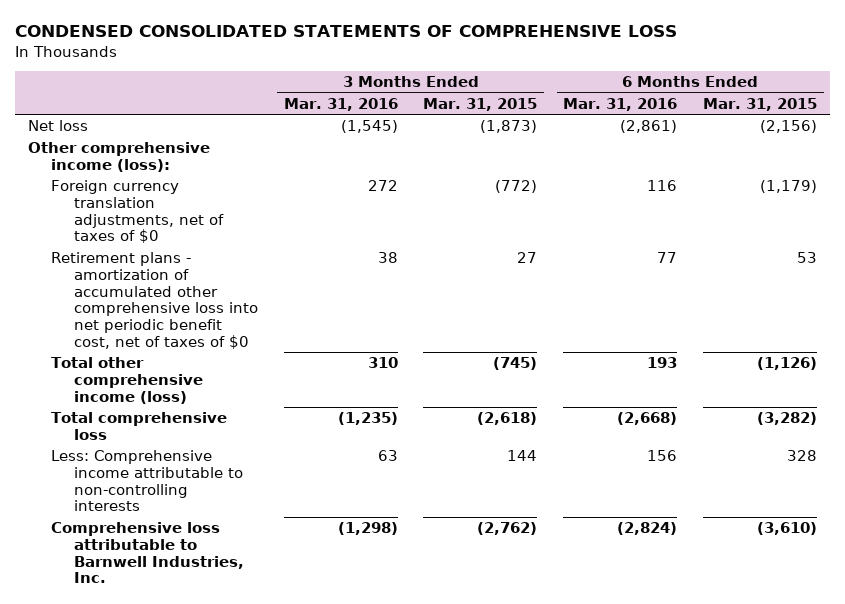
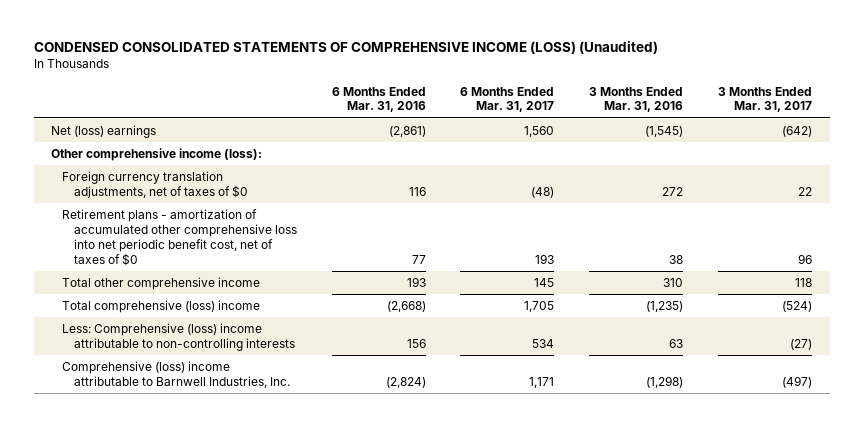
[15,25,678,38] CONDENSED CONSOLIDATED STATEMENTS OF COMPREHENSIVE LOSS -> [33,41,658,55] CONDENSED CONSOLIDATED STATEMENTS OF COMPREHENSIVE INCOME (LOSS) (Unaudited)
[423,97,538,111] Mar. 31, 2015 -> none
[703,97,818,111] Mar. 31, 2015 -> none
none -> [460,86,555,113] 6 Months Ended Mar. 31, 2017
none -> [718,86,813,113] 3 Months Ended Mar. 31, 2017
[28,120,89,132] Net loss -> [51,124,157,138] Net (loss) earnings
[50,357,203,404] Total other comprehensive income (loss) -> [62,276,261,290] Total other comprehensive income
[50,412,227,440] Total comprehensive loss -> [62,299,261,313] Total comprehensive (loss) income
[50,450,243,512] Less: Comprehensive income attributable to non-controlling interests -> [62,322,295,351] Less: Comprehensive (loss) income attributable to non-controlling interests
[50,522,244,584] Comprehensive loss attributable to Barnwell Industries, Inc. -> [62,360,290,388] Comprehensive (loss) income attributable to Barnwell Industries, Inc.

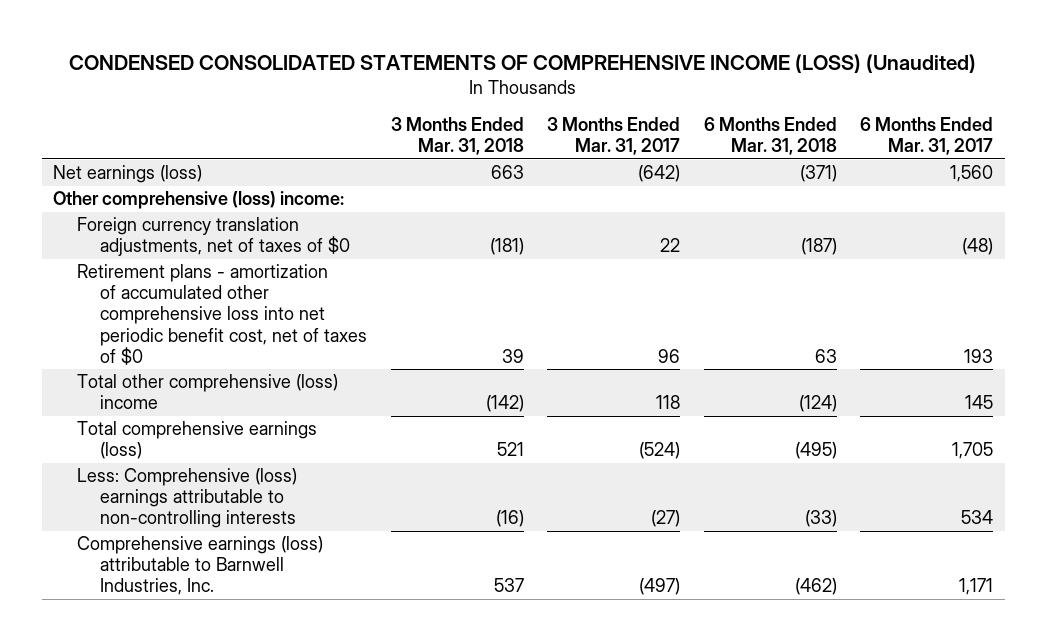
[331,86,426,113] 6 Months Ended Mar. 31, 2016 -> none
[589,86,684,113] 3 Months Ended Mar. 31, 2016 -> none
none -> [390,117,524,156] 3 Months Ended Mar. 31, 2018
none -> [703,117,837,156] 6 Months Ended Mar. 31, 2018
[51,124,157,138] Net (loss) earnings -> [53,165,203,184] Net earnings (loss)
[51,147,263,161] Other comprehensive income (loss): -> [53,191,345,210] Other comprehensive (loss) income:
[62,276,261,290] Total other comprehensive income -> [76,374,338,410] Total other comprehensive (loss) income
[62,299,261,313] Total comprehensive (loss) income -> [76,421,317,460] Total comprehensive earnings (loss)
[62,322,295,351] Less: Comprehensive (loss) income attributable to non-controlling interests -> [76,468,297,529] Less: Comprehensive (loss) earnings attributable to non-controlling interests
[62,360,290,388] Comprehensive (loss) income attributable to Barnwell Industries, Inc. -> [76,536,323,596] Comprehensive earnings (loss) attributable to Barnwell Industries, Inc.

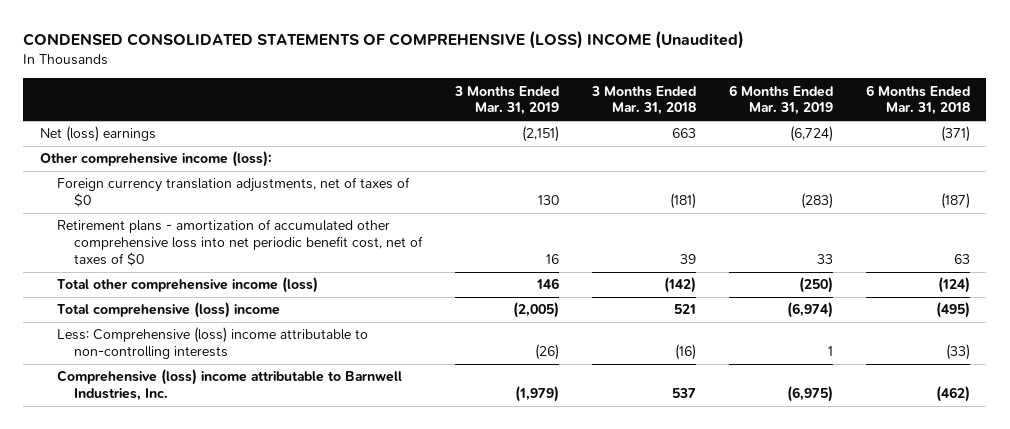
[69,53,977,73] CONDENSED CONSOLIDATED STATEMENTS OF COMPREHENSIVE INCOME (LOSS) (Unaudited) -> [23,31,745,50] CONDENSED CONSOLIDATED STATEMENTS OF COMPREHENSIVE (LOSS) INCOME (Unaudited)
[547,117,681,156] 3 Months Ended Mar. 31, 2017 -> none
[860,117,994,156] 6 Months Ended Mar. 31, 2017 -> none
none -> [453,85,559,116] 3 Months Ended Mar. 31, 2019
none -> [728,84,833,116] 6 Months Ended Mar. 31, 2019
[53,165,203,184] Net earnings (loss) -> [39,126,156,143] Net (loss) earnings
[53,191,345,210] Other comprehensive (loss) income: -> [39,151,272,168] Other comprehensive income (loss):
[76,374,338,410] Total other comprehensive (loss) income -> [56,277,318,294] Total other comprehensive income (loss)
[76,421,317,460] Total comprehensive earnings (loss) -> [56,302,280,319] Total comprehensive (loss) income
[76,468,297,529] Less: Comprehensive (loss) earnings attributable to non-controlling interests -> [56,327,368,360] Less: Comprehensive (loss) income attributable to non-controlling interests
[76,536,323,596] Comprehensive earnings (loss) attributable to Barnwell Industries, Inc. -> [56,369,402,402] Comprehensive (loss) income attributable to Barnwell Industries, Inc.

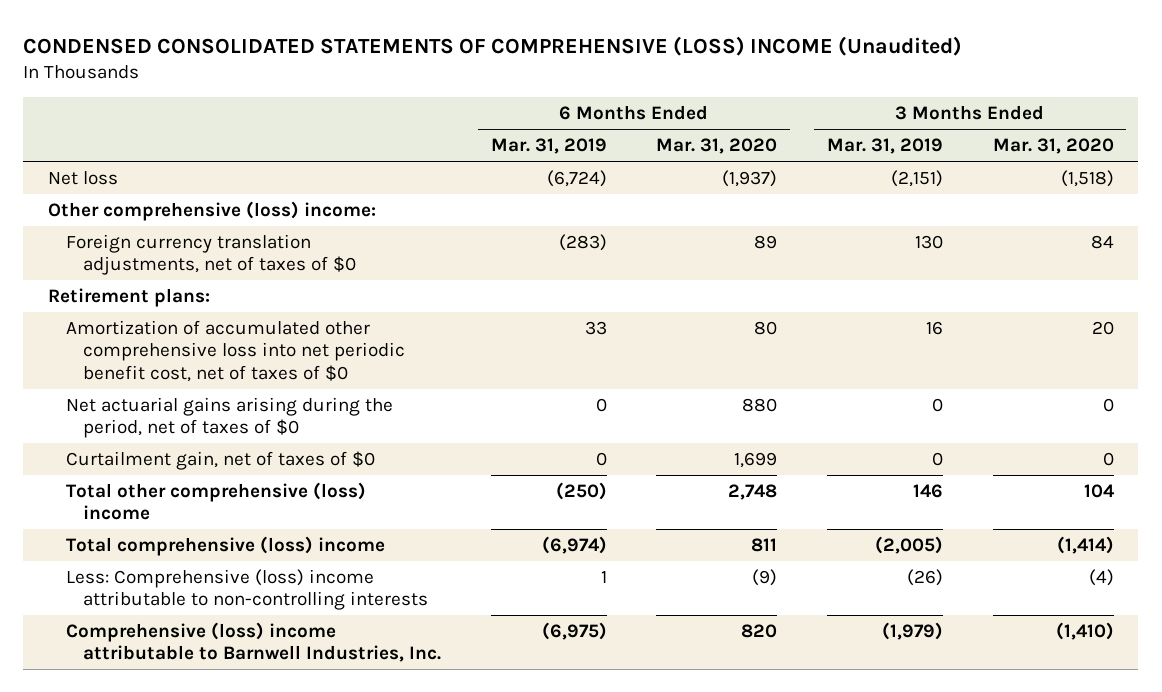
[590,85,696,116] 3 Months Ended Mar. 31, 2018 -> none
[865,84,970,116] 6 Months Ended Mar. 31, 2018 -> none
none -> [656,138,778,155] Mar. 31, 2020
none -> [992,138,1114,155] Mar. 31, 2020
[39,126,156,143] Net (loss) earnings -> [48,171,119,186] Net loss
[39,151,272,168] Other comprehensive income (loss): -> [48,201,377,222] Other comprehensive (loss) income:
none -> [48,288,211,308] Retirement plans:
[56,219,423,266] Retirement plans - amortization of accumulated other comprehensive loss into net periodic benefit cost, net of taxes of $0 -> [65,320,405,382] Amortization of accumulated other comprehensive loss into net periodic benefit cost, net of taxes of $0
none -> [65,397,393,439] Net actuarial gains arising during the period, net of taxes of $0
none -> [65,451,375,471] Curtailment gain, net of taxes of $0
[56,277,318,294] Total other comprehensive income (loss) -> [65,482,366,521] Total other comprehensive (loss) income

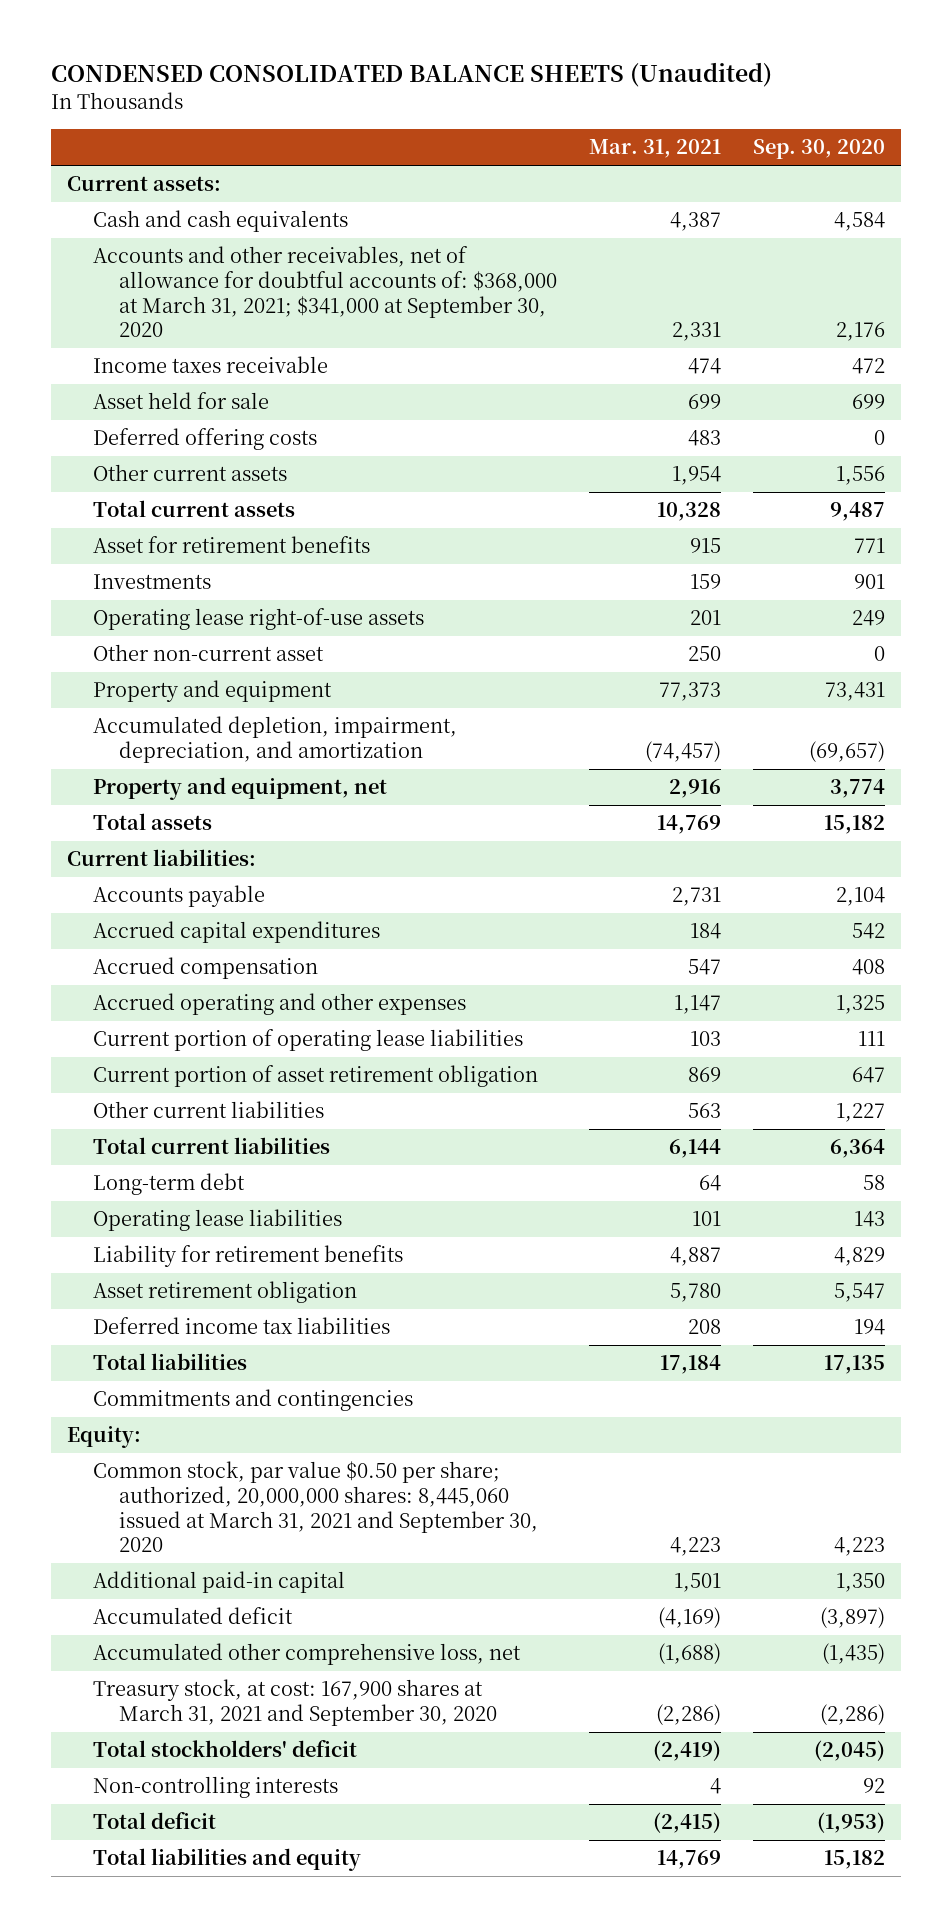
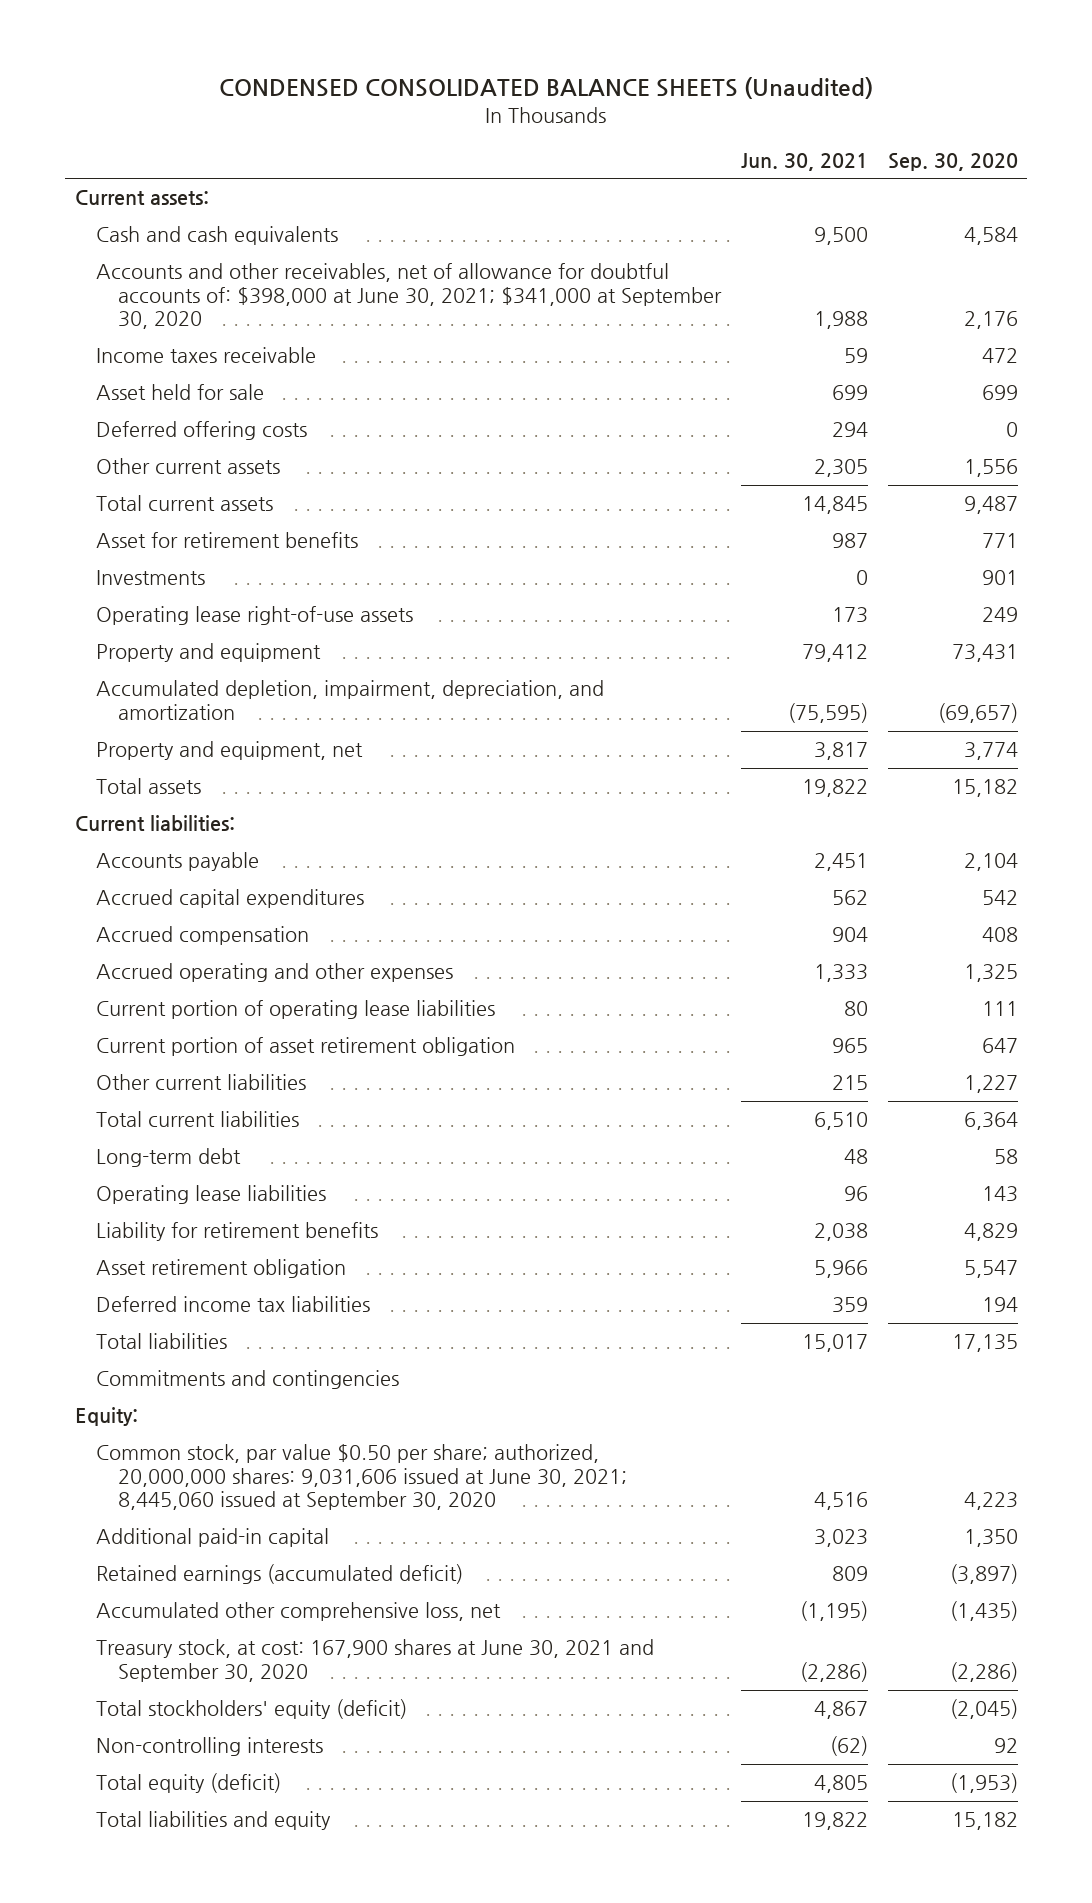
[588,139,721,159] Mar. 31, 2021 -> none
none -> [740,152,868,171] Jun. 30, 2021
[92,246,557,338] Accounts and other receivables, net of allowance for doubtful accounts of: $368,000 at March 31, 2021; $341,000 at September 30, 2020 -> [96,263,723,330] Accounts and other receivables, net of allowance for doubtful accounts of: $398,000 at June 30, 2021; $341,000 at September 30, 2020
[92,644,324,662] Other non-current asset -> none
[92,1461,538,1553] Common stock, par value $0.50 per share; authorized, 20,000,000 shares: 8,445,060 issued at March 31, 2021 and September 30, 2020 -> [96,1444,628,1511] Common stock, par value $0.50 per share; authorized, 20,000,000 shares: 9,031,606 issued at June 30, 2021; 8,445,060 issued at September 30, 2020
[92,1607,293,1625] Accumulated deficit -> [96,1564,464,1585] Retained earnings (accumulated deficit)
[92,1679,497,1727] Treasury stock, at cost: 167,900 shares at March 31, 2021 and September 30, 2020 -> [96,1639,655,1682] Treasury stock, at cost: 167,900 shares at June 30, 2021 and September 30, 2020
[92,1740,357,1758] Total stockholders' deficit -> [96,1699,408,1720] Total stockholders' equity (deficit)
[92,1812,216,1830] Total deficit -> [96,1773,282,1794] Total equity (deficit)

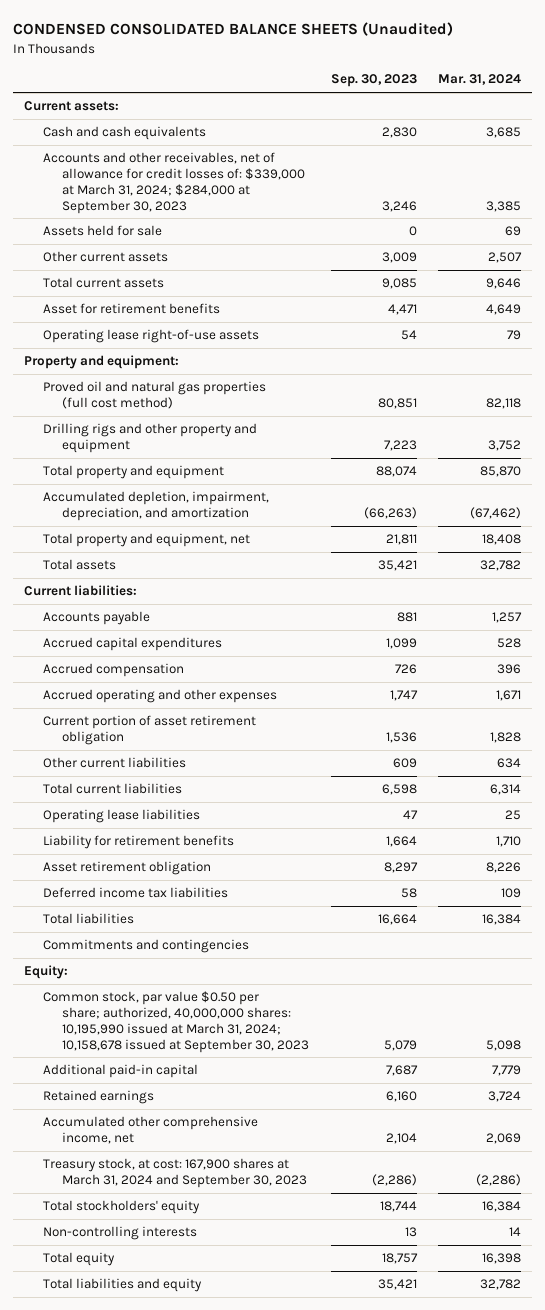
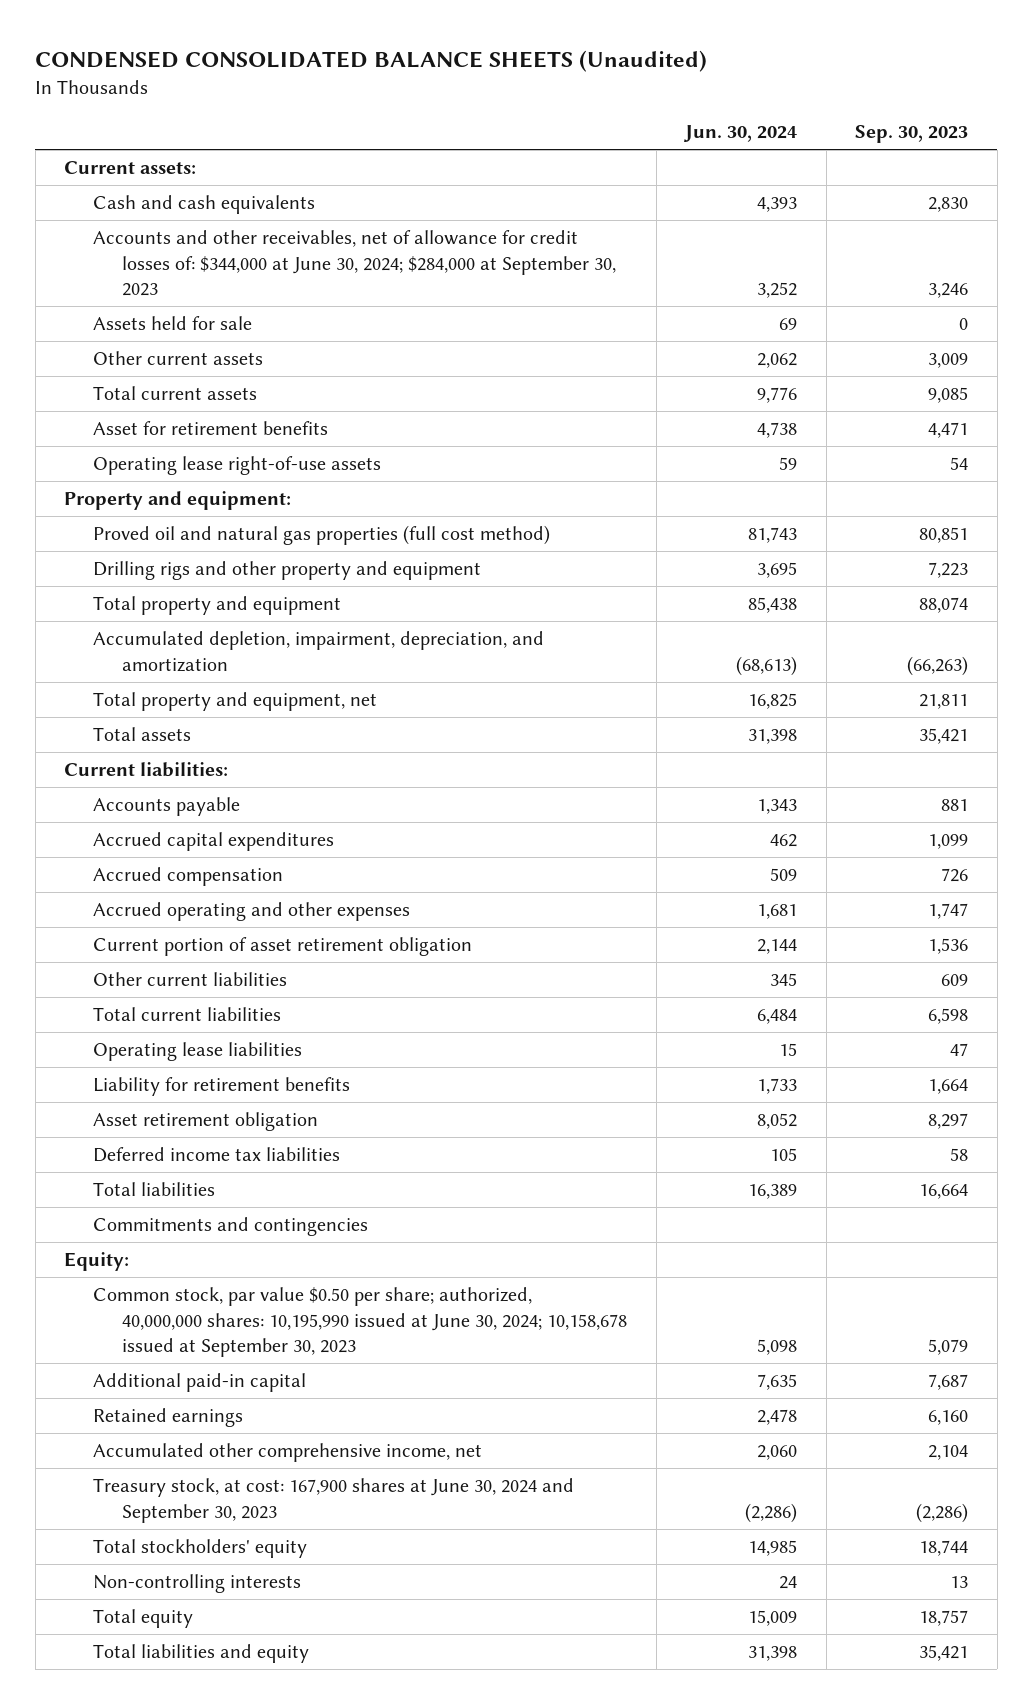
[437,74,521,86] Mar. 31, 2024 -> none
none -> [683,125,798,143] Jun. 30, 2024
[43,152,306,214] Accounts and other receivables, net of allowance for credit losses of: $339,000 at March 31, 2024; $284,000 at September 30, 2023 -> [93,230,617,297] Accounts and other receivables, net of allowance for credit losses of: $344,000 at June 30, 2024; $284,000 at September 30, 2023
[43,991,310,1053] Common stock, par value $0.50 per share; authorized, 40,000,000 shares: 10,195,990 issued at March 31, 2024; 10,158,678 issued at September 30, 2023 -> [93,1287,628,1358] Common stock, par value $0.50 per share; authorized, 40,000,000 shares: 10,195,990 issued at June 30, 2024; 10,158,678 issued at September 30, 2023
[43,1158,308,1189] Treasury stock, at cost: 167,900 shares at March 31, 2024 and September 30, 2023 -> [93,1478,575,1523] Treasury stock, at cost: 167,900 shares at June 30, 2024 and September 30, 2023

